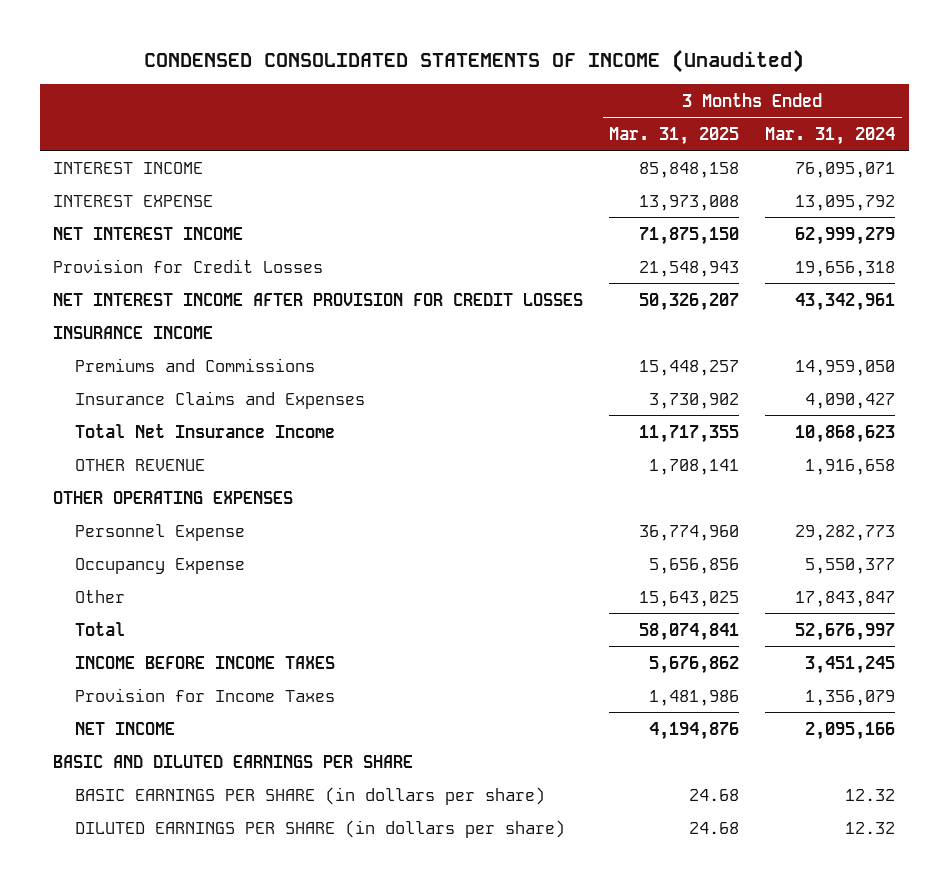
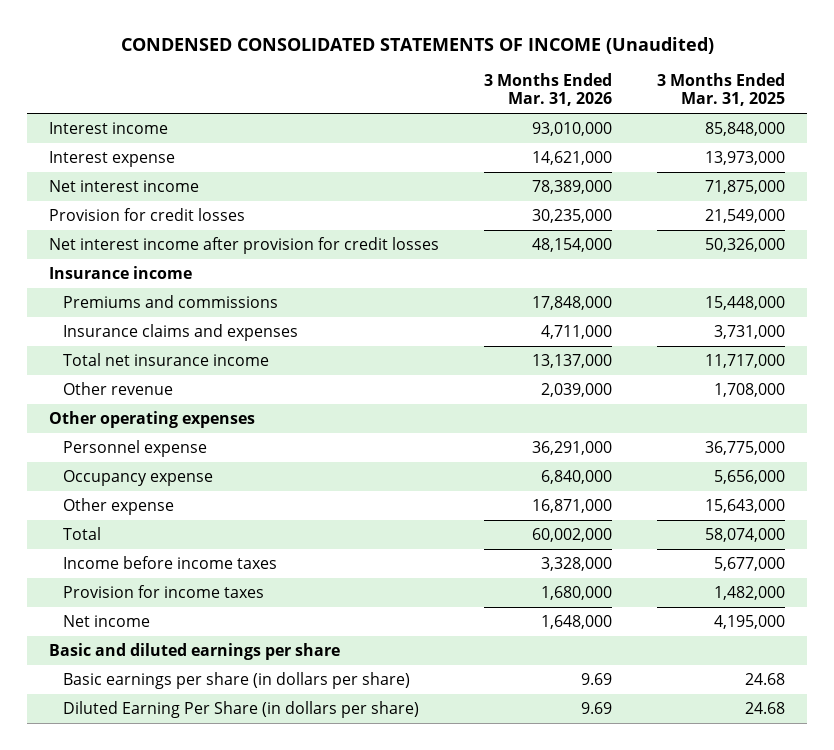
[765,126,896,145] Mar. 31, 2024 -> none
none -> [483,72,612,107] 3 Months Ended Mar. 31, 2026
[53,161,204,174] INTEREST INCOME -> [49,121,169,134] Interest income
[639,161,740,178] 85,848,158 -> [704,121,785,136] 85,848,000
[53,194,214,207] INTEREST EXPENSE -> [49,150,176,167] Interest expense
[639,194,740,211] 13,973,008 -> [704,150,785,165] 13,973,000
[53,226,244,240] NET INTEREST INCOME -> [49,179,200,192] Net interest income
[639,226,740,245] 71,875,150 -> [704,179,785,194] 71,875,000
[53,258,324,273] Provision for Credit Losses -> [49,207,246,221] Provision for credit losses
[639,260,740,277] 21,548,943 -> [704,208,785,223] 21,549,000
[53,292,584,306] NET INTEREST INCOME AFTER PROVISION FOR CREDIT LOSSES -> [49,236,440,254] Net interest income after provision for credit losses
[639,292,740,311] 50,326,207 -> [704,237,785,252] 50,326,000
[53,325,214,339] INSURANCE INCOME -> [49,265,193,279] Insurance income
[75,357,316,372] Premiums and Commissions -> [63,294,279,308] Premiums and commissions
[639,359,740,376] 15,448,257 -> [704,295,785,310] 15,448,000
[75,390,366,409] Insurance Claims and Expenses -> [63,323,299,341] Insurance claims and expenses
[649,392,740,409] 3,730,902 -> [713,324,785,339] 3,731,000
[75,423,336,438] Total Net Insurance Income -> [63,352,270,366] Total net insurance income
[639,424,740,443] 11,717,355 -> [704,353,785,368] 11,717,000
[75,458,206,471] OTHER REVENUE -> [63,381,174,395] Other revenue
[649,458,740,475] 1,708,141 -> [713,382,785,397] 1,708,000
[53,490,294,504] OTHER OPERATING EXPENSES -> [49,410,256,428] Other operating expenses
[75,523,246,541] Personnel Expense -> [63,439,208,457] Personnel expense
[639,524,740,541] 36,774,960 -> [704,440,785,455] 36,775,000
[75,557,246,574] Occupancy Expense -> [63,469,214,486] Occupancy expense
[649,557,740,574] 5,656,856 -> [713,469,785,484] 5,656,000
[75,589,126,603] Other -> [63,497,175,515] Other expense
[639,590,740,607] 15,643,025 -> [704,498,785,513] 15,643,000
[639,622,740,641] 58,074,841 -> [704,527,785,542] 58,074,000
[75,655,336,669] INCOME BEFORE INCOME TAXES -> [63,555,278,569] Income before income taxes
[649,655,740,674] 5,676,862 -> [713,556,785,571] 5,677,000
[75,687,336,702] Provision for Income Taxes -> [63,584,265,598] Provision for income taxes
[649,689,740,706] 1,481,986 -> [713,585,785,600] 1,482,000
[75,721,176,735] NET INCOME -> [63,614,151,627] Net income
[649,721,740,740] 4,194,876 -> [713,614,785,629] 4,195,000
[53,754,414,768] BASIC AND DILUTED EARNINGS PER SHARE -> [49,642,341,660] Basic and diluted earnings per share
[75,786,546,805] BASIC EARNINGS PER SHARE (in dollars per share) -> [63,671,411,689] Basic earnings per share (in dollars per share)
[75,819,566,838] DILUTED EARNINGS PER SHARE (in dollars per share) -> [63,700,420,718] Diluted Earning Per Share (in dollars per share)

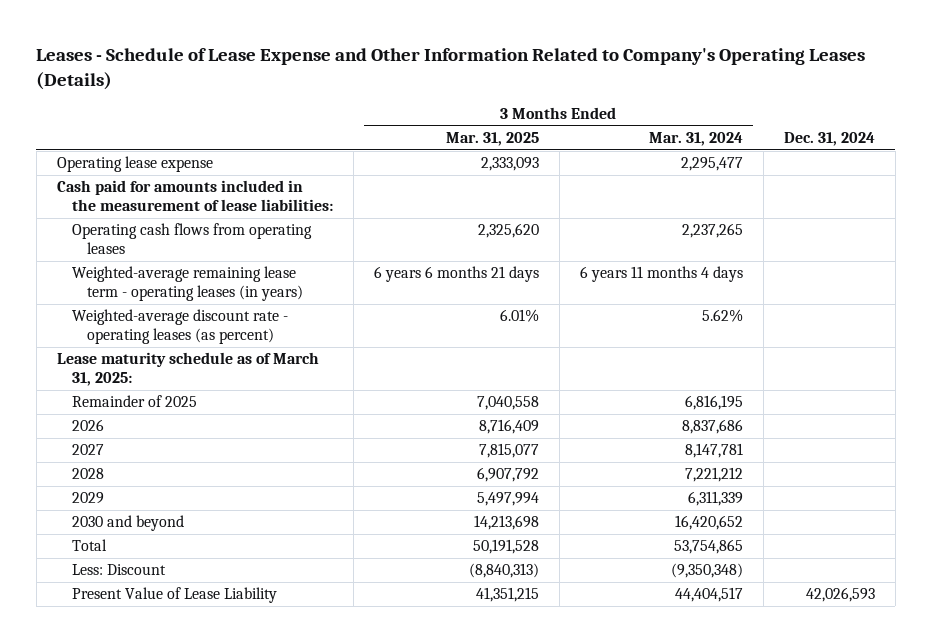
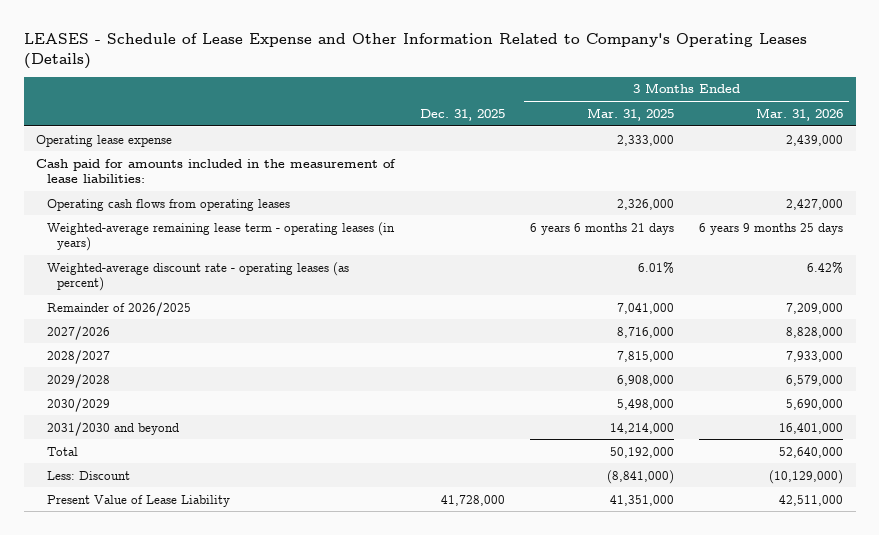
[36,48,866,90] Leases - Schedule of Lease Expense and Other Information Related to Company's Operating Leases (Details) -> [23,32,807,69] LEASES - Schedule of Lease Expense and Other Information Related to Company's Operating Leases (Details)
[648,132,743,147] Mar. 31, 2024 -> none
[783,132,875,147] Dec. 31, 2024 -> none
none -> [420,108,506,121] Dec. 31, 2025
none -> [756,107,844,121] Mar. 31, 2026
[480,157,539,172] 2,333,093 -> [617,134,675,146] 2,333,000
[477,223,539,239] 2,325,620 -> [617,198,675,210] 2,326,000
[56,352,319,387] Lease maturity schedule as of March 31, 2025: -> none
[71,395,197,408] Remainder of 2025 -> [46,301,191,316] Remainder of 2026/2025
[476,396,539,411] 7,040,558 -> [617,302,675,314] 7,041,000
[71,419,104,432] 2026 -> [46,325,110,340] 2027/2026
[478,419,539,435] 8,716,409 -> [617,326,675,338] 8,716,000
[71,444,104,456] 2027 -> [46,349,110,364] 2028/2027
[478,443,539,459] 7,815,077 -> [617,350,675,362] 7,815,000
[71,468,104,480] 2028 -> [46,373,110,388] 2029/2028
[476,467,539,483] 6,907,792 -> [617,374,675,386] 6,908,000
[71,492,104,505] 2029 -> [46,397,110,412] 2030/2029
[476,492,539,507] 5,497,994 -> [617,398,675,410] 5,498,000
[71,515,184,532] 2030 and beyond -> [46,421,179,436] 2031/2030 and beyond
[473,515,539,531] 14,213,698 -> [610,422,675,434] 14,214,000
[472,539,539,555] 50,191,528 -> [610,446,675,458] 50,192,000
[468,563,539,579] (8,840,313) -> [607,469,675,484] (8,841,000)
[475,587,539,603] 41,351,215 -> [610,494,675,506] 41,351,000

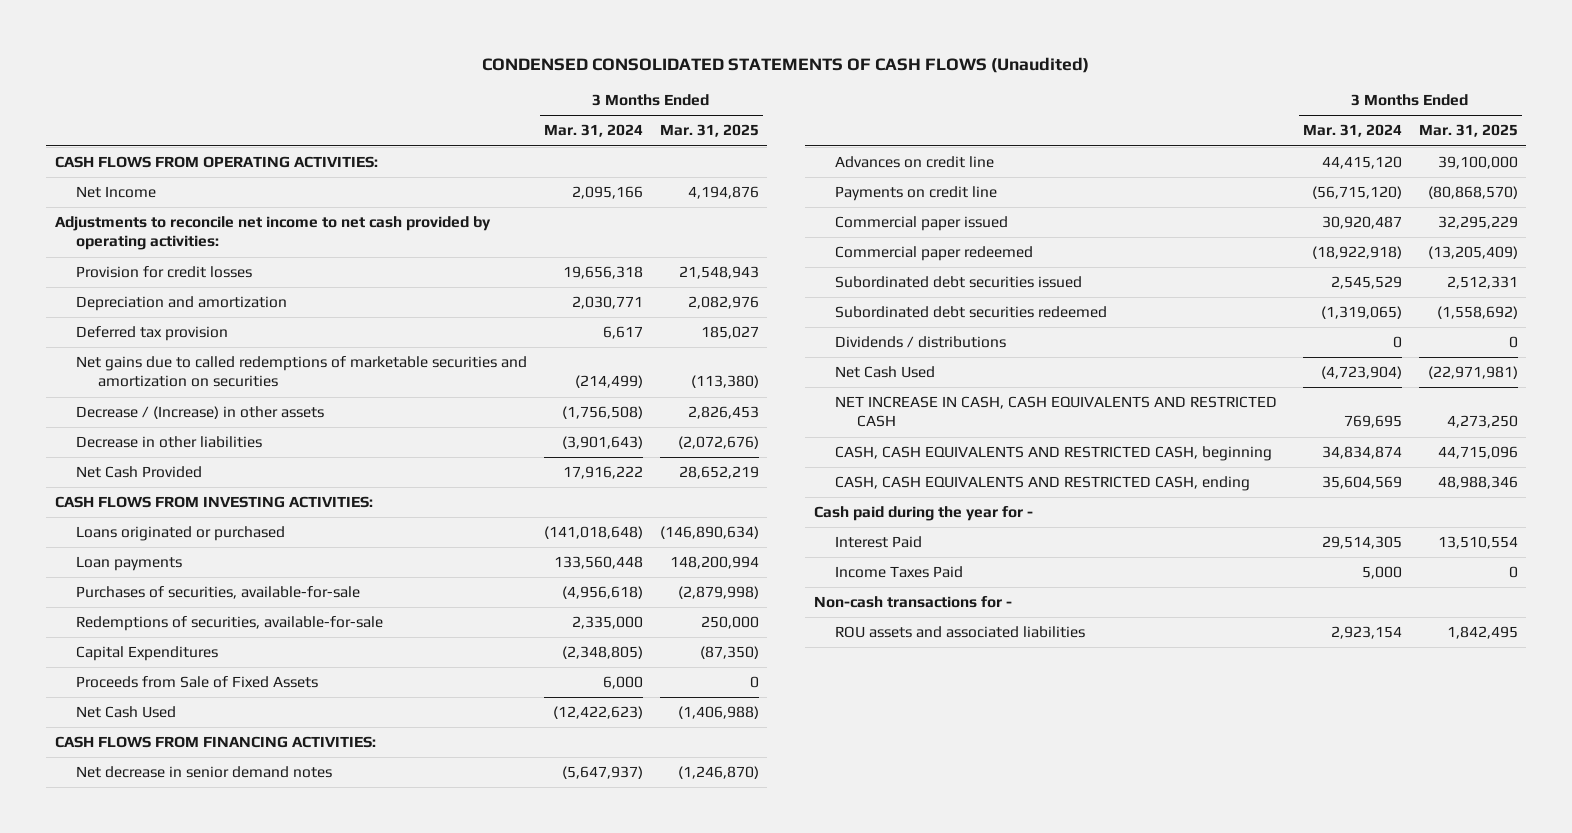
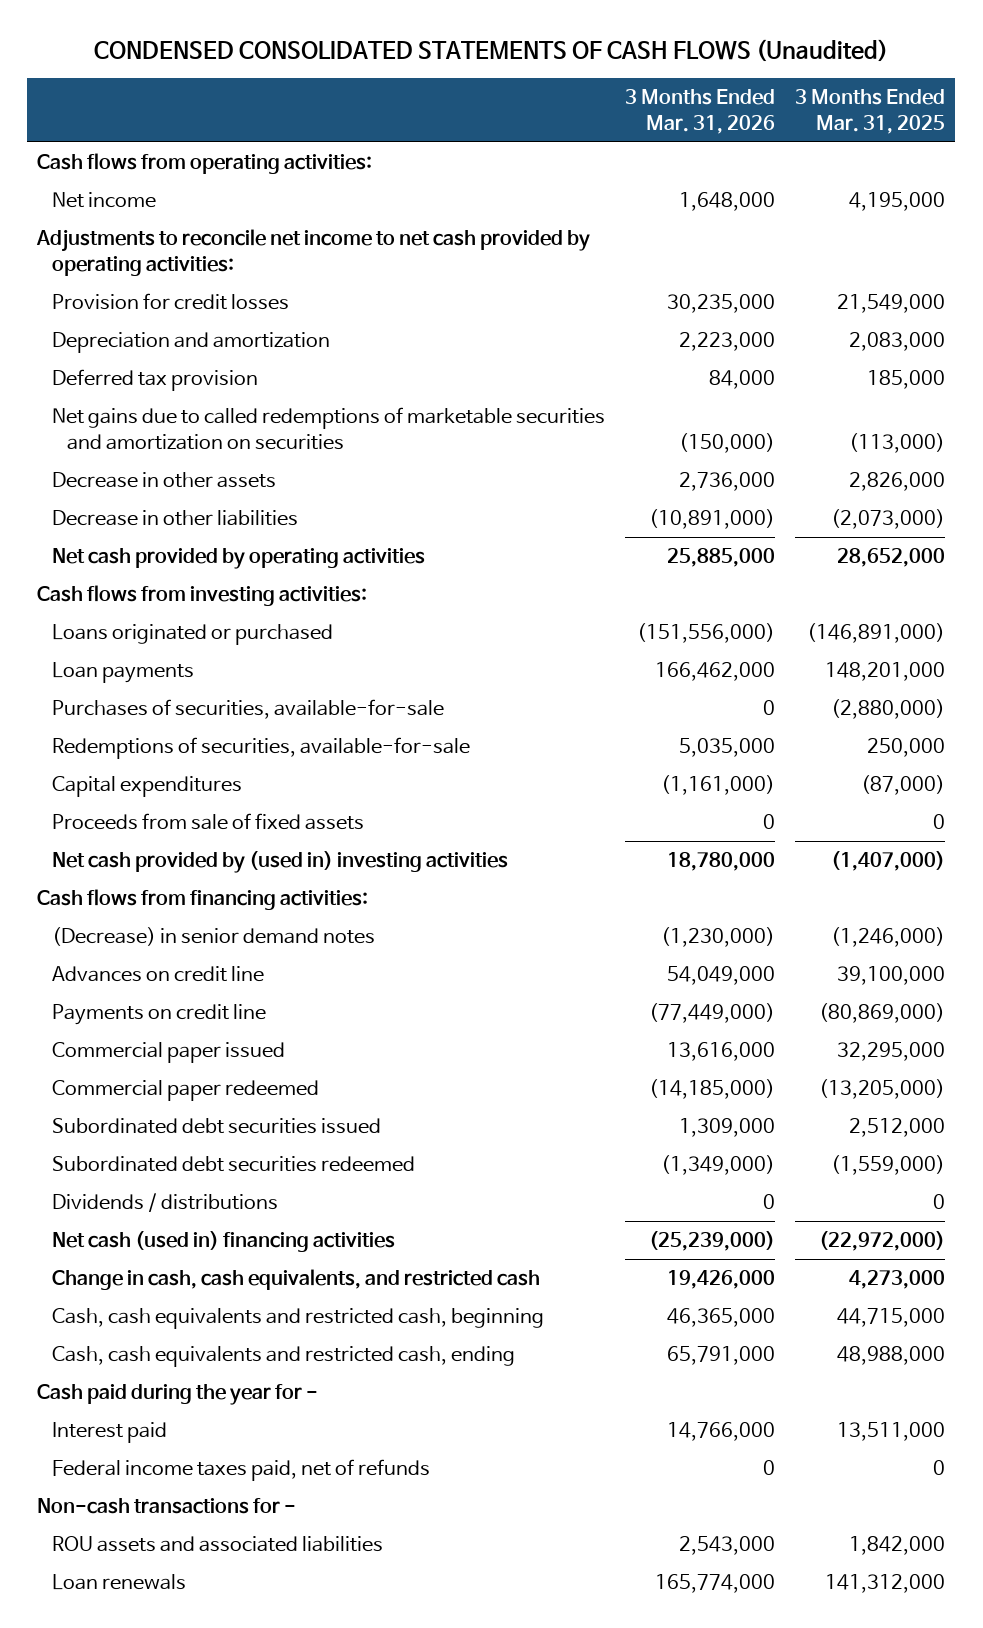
[543,124,643,138] Mar. 31, 2024 -> none
none -> [625,89,776,134] 3 Months Ended Mar. 31, 2026
[54,156,378,169] CASH FLOWS FROM OPERATING ACTIVITIES: -> [37,153,373,175] Cash flows from operating activities:
[76,186,157,199] Net Income -> [52,192,157,209] Net income
[687,186,759,200] 4,194,876 -> [849,192,946,212] 4,195,000
[678,266,759,280] 21,548,943 -> [837,294,946,314] 21,549,000
[687,296,759,310] 2,082,976 -> [849,332,946,352] 2,083,000
[700,326,759,340] 185,027 -> [867,370,946,390] 185,000
[690,375,759,389] (113,380) -> [849,432,946,453] (113,000)
[76,406,325,420] Decrease / (Increase) in other assets -> [52,472,277,489] Decrease in other assets
[687,406,759,420] 2,826,453 -> [849,472,946,492] 2,826,000
[677,436,759,450] (2,072,676) -> [831,509,946,530] (2,073,000)
[76,466,203,479] Net Cash Provided -> [52,548,426,570] Net cash provided by operating activities
[678,466,759,480] 28,652,219 -> [837,548,946,568] 28,652,000
[54,496,373,509] CASH FLOWS FROM INVESTING ACTIVITIES: -> [37,585,368,607] Cash flows from investing activities:
[659,526,759,540] (146,890,634) -> [807,623,946,644] (146,891,000)
[669,556,759,570] 148,200,994 -> [825,662,946,682] 148,201,000
[677,586,759,600] (2,879,998) -> [831,699,946,720] (2,880,000)
[76,646,219,662] Capital Expenditures -> [52,776,243,798] Capital expenditures
[699,646,759,660] (87,350) -> [861,775,946,796] (87,000)
[76,676,319,689] Proceeds from Sale of Fixed Assets -> [52,813,365,831] Proceeds from sale of fixed assets
[76,706,177,719] Net Cash Used -> [52,851,509,874] Net cash provided by (used in) investing activities
[677,706,759,720] (1,406,988) -> [831,851,946,872] (1,407,000)
[54,736,376,749] CASH FLOWS FROM FINANCING ACTIVITIES: -> [37,889,369,911] Cash flows from financing activities:
[76,766,333,779] Net decrease in senior demand notes -> [52,927,376,947] (Decrease) in senior demand notes
[677,766,759,780] (1,246,870) -> [831,927,946,948] (1,246,000)
[1427,186,1518,200] (80,868,570) -> [819,1003,946,1024] (80,869,000)
[1437,216,1518,230] 32,295,229 -> [837,1042,946,1062] 32,295,000
[1427,246,1518,260] (13,205,409) -> [819,1079,946,1100] (13,205,000)
[1446,276,1518,290] 2,512,331 -> [849,1118,946,1138] 2,512,000
[1436,306,1518,320] (1,558,692) -> [831,1155,946,1176] (1,559,000)
[835,366,936,379] Net Cash Used -> [52,1231,396,1253] Net cash (used in) financing activities
[1427,366,1518,380] (22,971,981) -> [819,1231,946,1252] (22,972,000)
[835,396,1278,428] NET INCREASE IN CASH, CASH EQUIVALENTS AND RESTRICTED CASH -> [52,1269,541,1291] Change in cash, cash equivalents, and restricted cash
[1446,415,1518,429] 4,273,250 -> [849,1270,946,1290] 4,273,000
[835,446,1273,462] CASH, CASH EQUIVALENTS AND RESTRICTED CASH, beginning -> [52,1308,545,1330] Cash, cash equivalents and restricted cash, beginning
[1437,446,1518,460] 44,715,096 -> [837,1308,946,1328] 44,715,000
[835,476,1251,492] CASH, CASH EQUIVALENTS AND RESTRICTED CASH, ending -> [52,1346,516,1368] Cash, cash equivalents and restricted cash, ending
[1437,476,1518,490] 48,988,346 -> [837,1346,946,1366] 48,988,000
[835,566,964,579] Income Taxes Paid -> none
[835,536,923,549] Interest Paid -> [52,1422,168,1444] Interest paid
[1437,536,1518,550] 13,510,554 -> [837,1422,946,1442] 13,511,000
none -> [52,1459,431,1482] Federal income taxes paid, net of refunds
[1446,626,1518,640] 1,842,495 -> [849,1536,946,1556] 1,842,000
none -> [52,1574,187,1591] Loan renewals

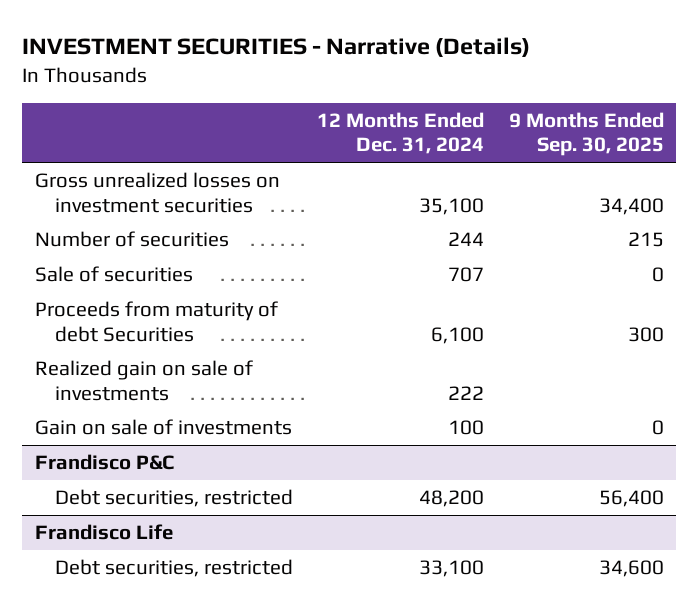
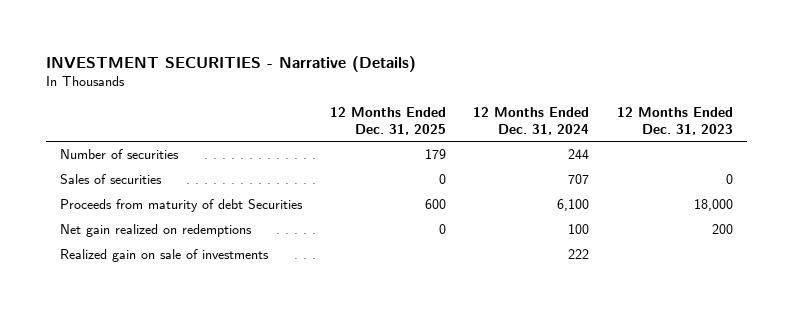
[508,111,664,157] 9 Months Ended Sep. 30, 2025 -> none
none -> [329,106,446,135] 12 Months Ended Dec. 31, 2025
none -> [616,106,733,135] 12 Months Ended Dec. 31, 2023
[34,172,280,213] Gross unrealized losses on investment securities -> none
[34,266,193,283] Sale of securities -> [60,174,163,185] Sales of securities
none -> [60,224,253,238] Net gain realized on redemptions
[34,419,292,436] Gain on sale of investments -> none
[34,454,174,471] Frandisco P&C -> none
[54,489,293,508] Debt securities, restricted -> none
[34,524,173,541] Frandisco Life -> none
[54,559,293,578] Debt securities, restricted -> none

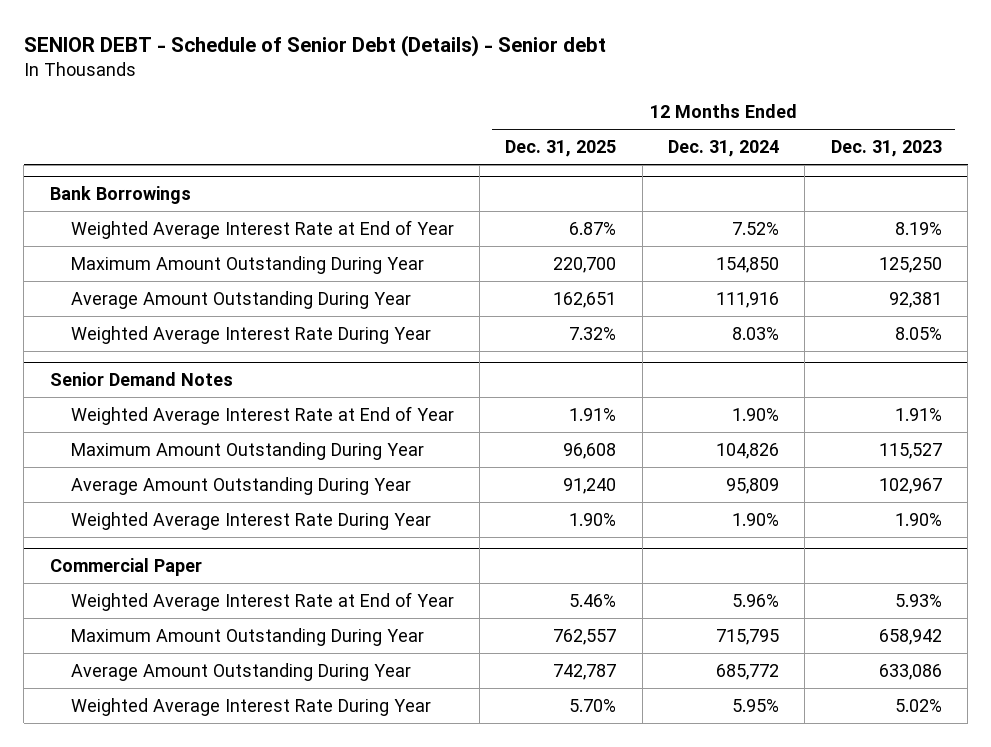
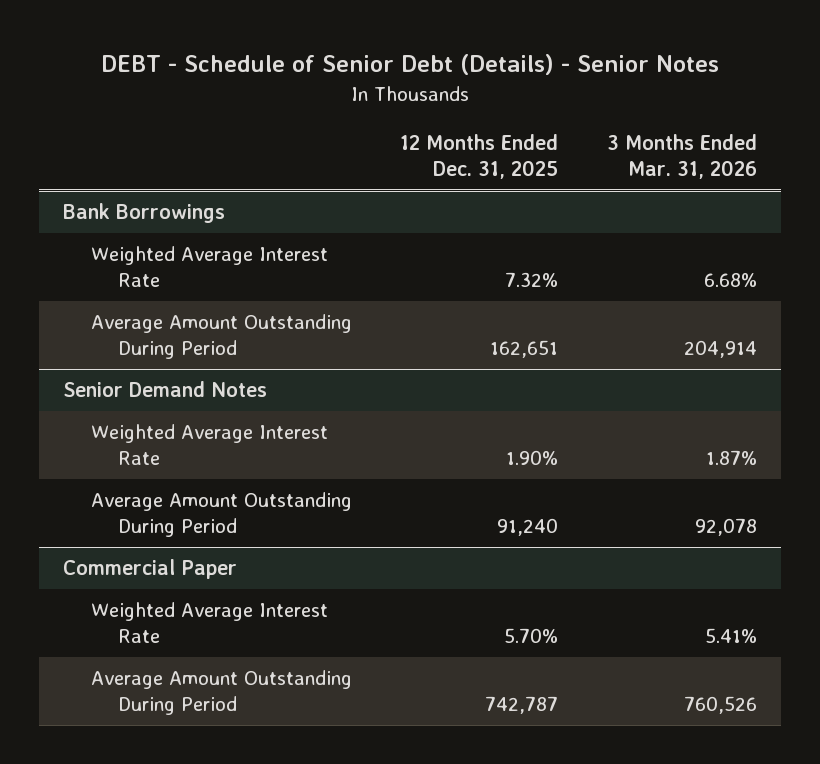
[23,34,606,57] SENIOR DEBT - Schedule of Senior Debt (Details) - Senior debt -> [101,54,720,76] DEBT - Schedule of Senior Debt (Details) - Senior Notes
[668,140,780,158] Dec. 31, 2024 -> none
[830,140,942,158] Dec. 31, 2023 -> none
none -> [606,134,757,179] 3 Months Ended Mar. 31, 2026
[70,255,424,274] Maximum Amount Outstanding During Year -> none
[70,325,431,344] Weighted Average Interest Rate During Year -> none
[70,219,454,239] Weighted Average Interest Rate at End of Year -> [90,246,328,287] Weighted Average Interest Rate
[569,221,617,235] 6.87% -> [505,271,559,287] 7.32%
[70,290,411,309] Average Amount Outstanding During Year -> [90,314,352,359] Average Amount Outstanding During Period
[70,441,424,460] Maximum Amount Outstanding During Year -> none
[70,511,431,530] Weighted Average Interest Rate During Year -> none
[70,405,454,425] Weighted Average Interest Rate at End of Year -> [90,424,328,465] Weighted Average Interest Rate
[569,407,617,421] 1.91% -> [506,449,559,465] 1.90%
[70,476,411,495] Average Amount Outstanding During Year -> [90,492,352,537] Average Amount Outstanding During Period
[70,627,424,646] Maximum Amount Outstanding During Year -> none
[70,697,431,716] Weighted Average Interest Rate During Year -> none
[70,591,454,611] Weighted Average Interest Rate at End of Year -> [90,602,328,643] Weighted Average Interest Rate
[569,593,617,607] 5.46% -> [504,627,559,643] 5.70%
[70,662,411,681] Average Amount Outstanding During Year -> [90,670,352,715] Average Amount Outstanding During Period

